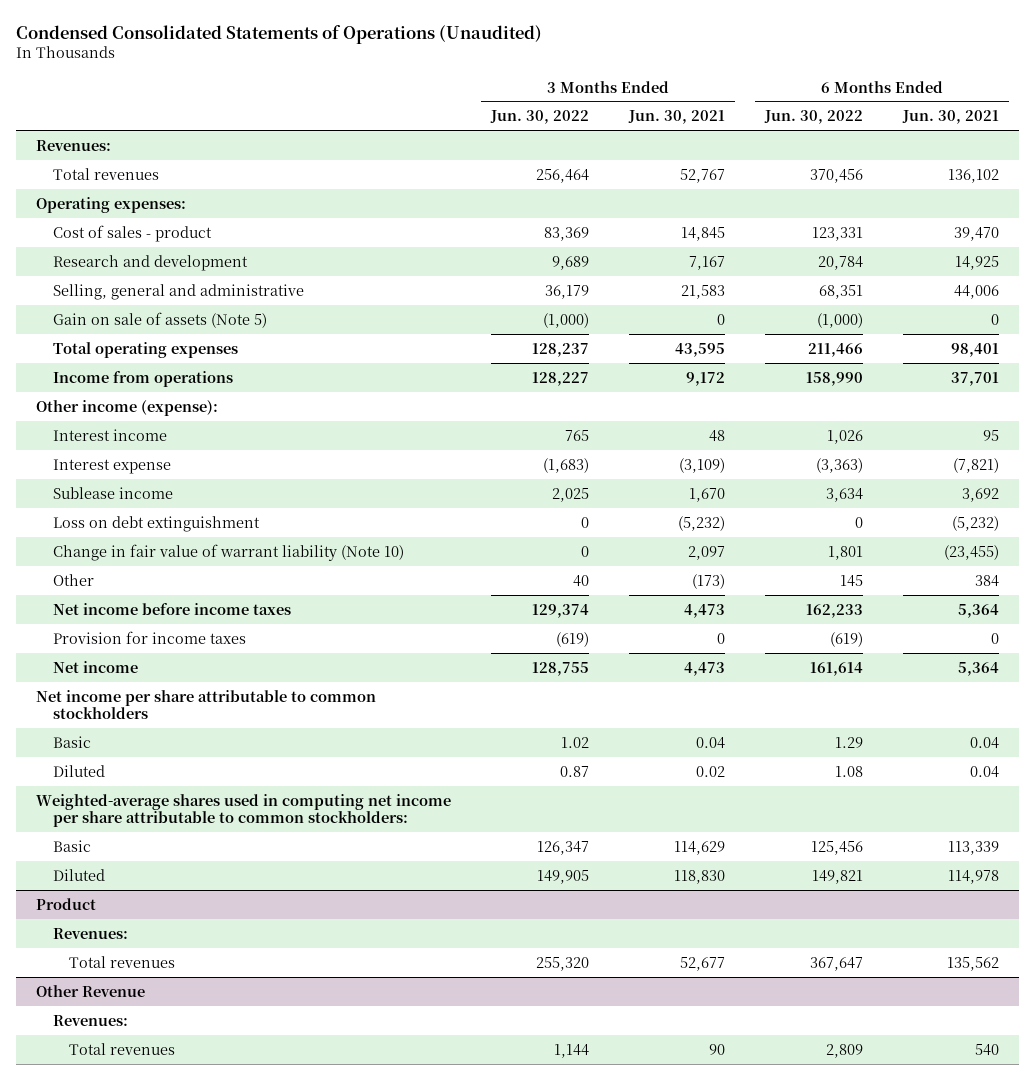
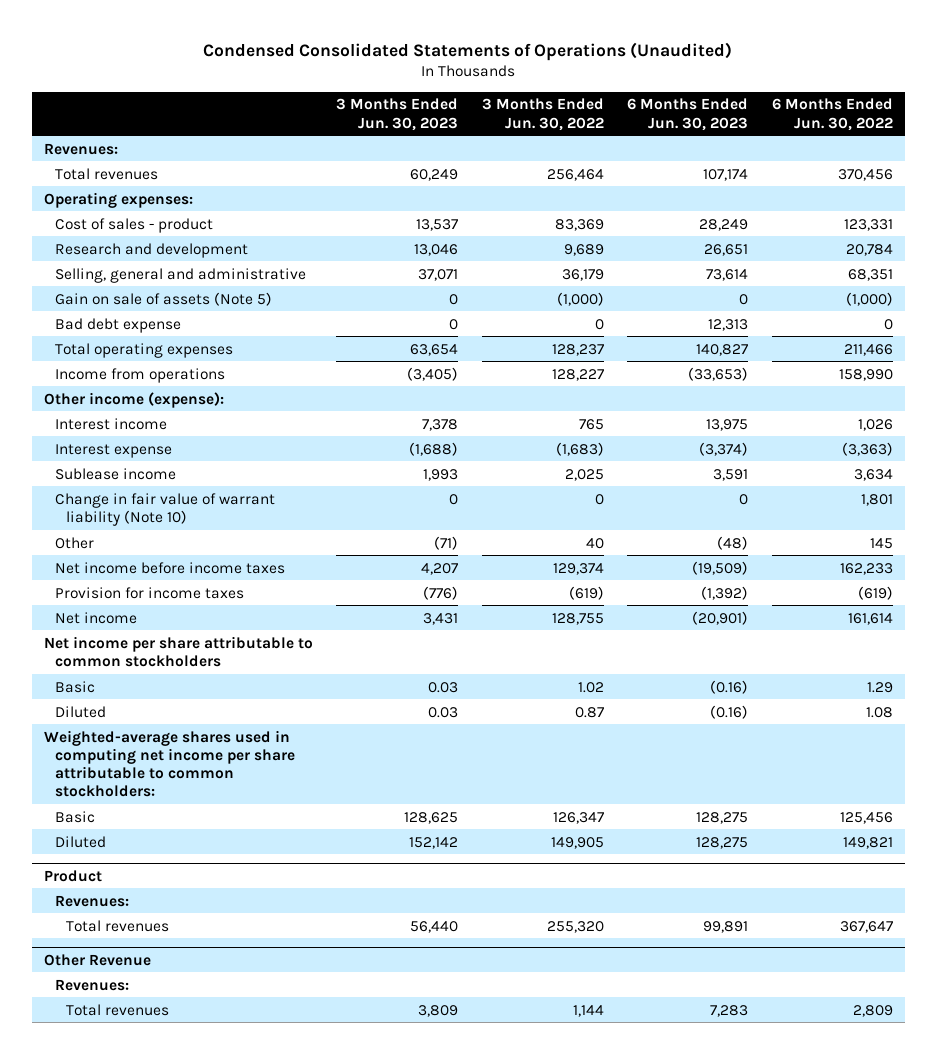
[627,110,725,125] Jun. 30, 2021 -> none
[901,110,999,125] Jun. 30, 2021 -> none
none -> [336,98,459,131] 3 Months Ended Jun. 30, 2023
none -> [627,98,749,131] 6 Months Ended Jun. 30, 2023
none -> [55,317,182,333] Bad debt expense
[52,515,260,532] Loss on debt extinguishment -> none

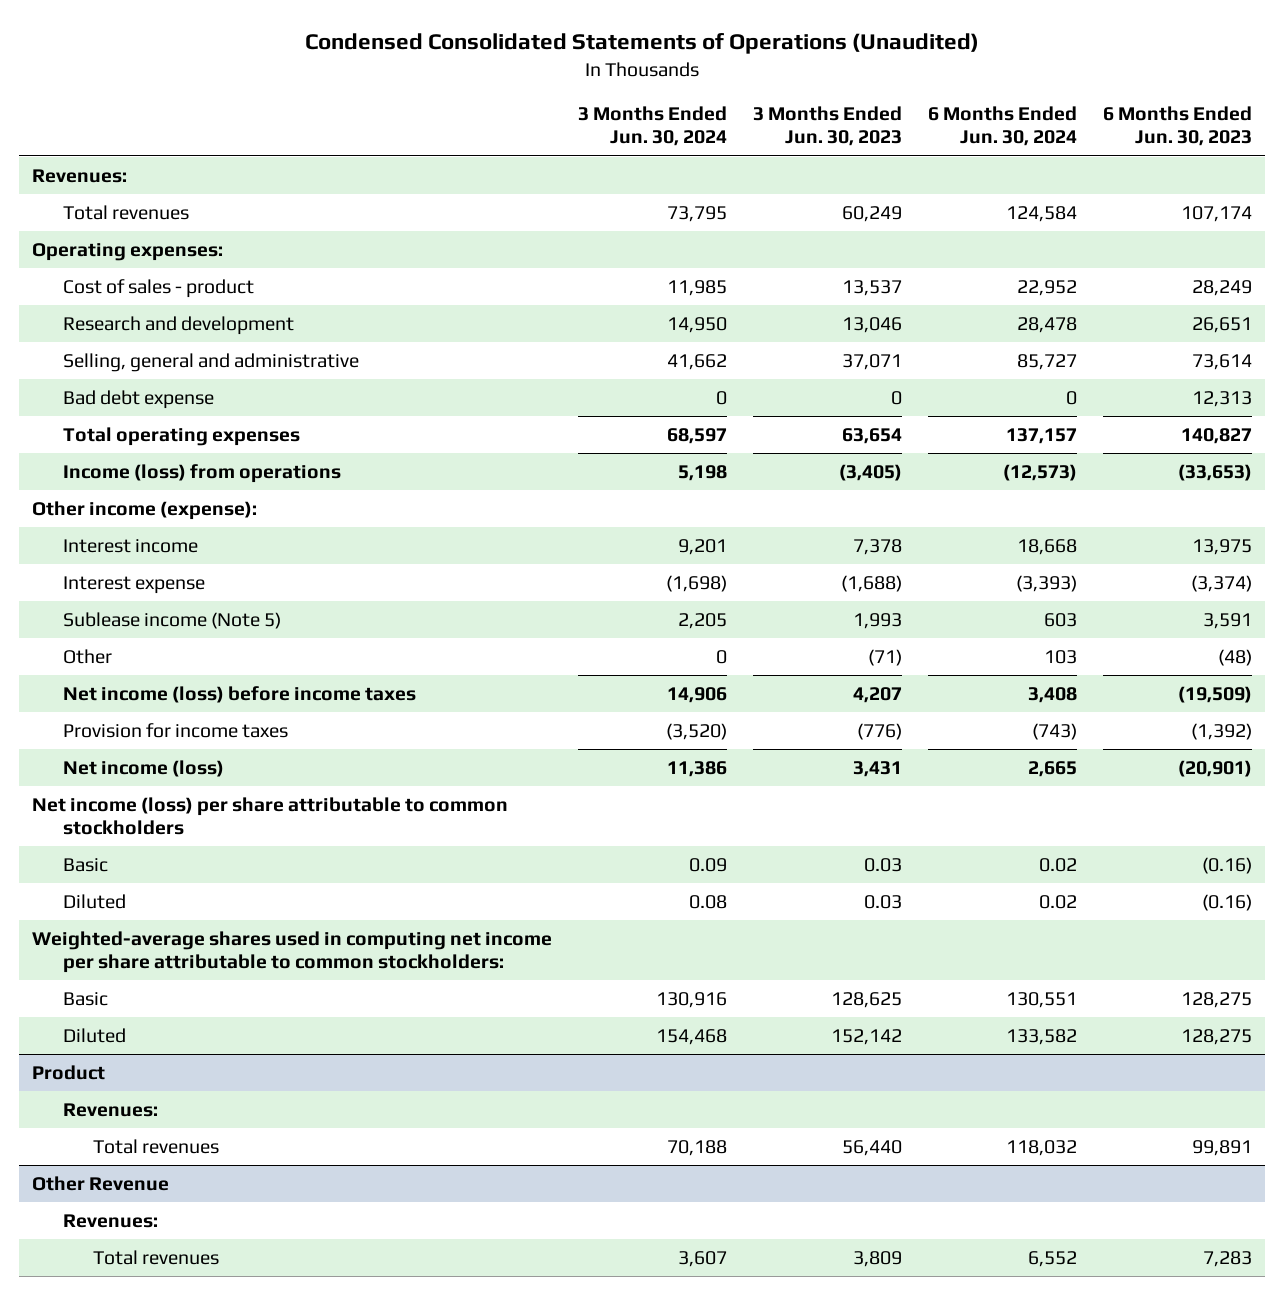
[481,98,604,131] 3 Months Ended Jun. 30, 2022 -> none
[772,98,894,131] 6 Months Ended Jun. 30, 2022 -> none
none -> [578,106,728,147] 3 Months Ended Jun. 30, 2024
none -> [927,106,1077,147] 6 Months Ended Jun. 30, 2024
[55,291,273,306] Gain on sale of assets (Note 5) -> none
[55,367,226,383] Income from operations -> [62,463,341,483] Income (loss) from operations
[55,492,276,526] Change in fair value of warrant liability (Note 10) -> none
[55,467,177,480] Sublease income -> [62,611,281,629] Sublease income (Note 5)
[55,561,286,574] Net income before income taxes -> [62,685,416,703] Net income (loss) before income taxes
[55,611,138,624] Net income -> [62,759,224,777] Net income (loss)
[43,635,313,667] Net income per share attributable to common stockholders -> [32,796,509,836] Net income (loss) per share attributable to common stockholders

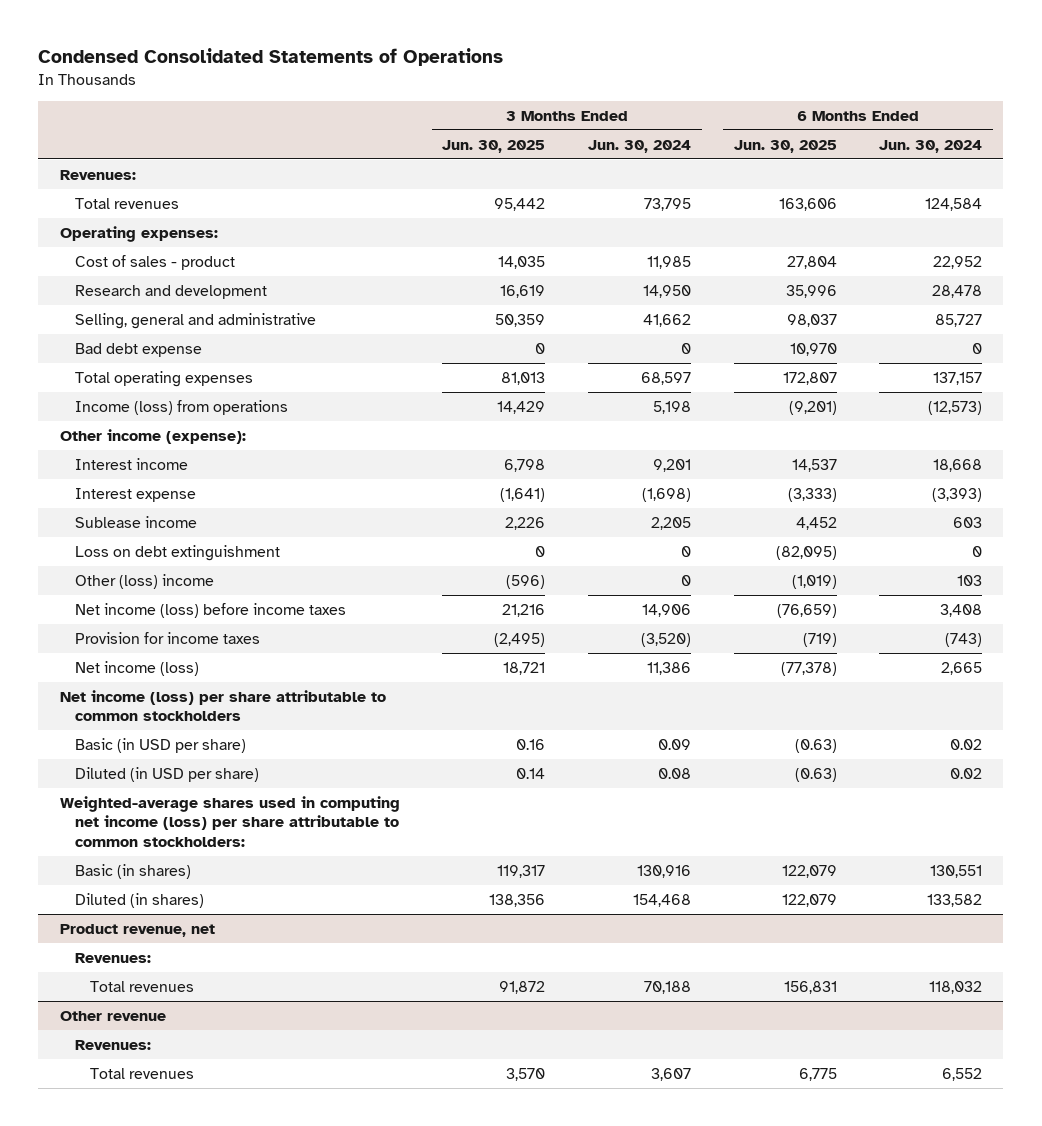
[305,33,980,55] Condensed Consolidated Statements of Operations (Unaudited) -> [38,48,504,67] Condensed Consolidated Statements of Operations
[753,106,903,147] 3 Months Ended Jun. 30, 2023 -> none
[1102,106,1252,147] 6 Months Ended Jun. 30, 2023 -> none
none -> [442,139,546,153] Jun. 30, 2025
none -> [733,139,837,153] Jun. 30, 2025
[62,611,281,629] Sublease income (Note 5) -> [74,515,197,528] Sublease income
none -> [74,544,280,561] Loss on debt extinguishment
[62,648,112,664] Other -> [74,573,214,589] Other (loss) income
[62,857,108,872] Basic -> [74,737,246,753] Basic (in USD per share)
[62,893,126,909] Diluted -> [74,766,259,782] Diluted (in USD per share)
[32,930,553,974] Weighted-average shares used in computing net income per share attributable to common stockholders: -> [59,795,400,847] Weighted-average shares used in computing net income (loss) per share attributable to common stockholders:
[62,991,108,1006] Basic -> [74,863,191,879] Basic (in shares)
[62,1027,126,1043] Diluted -> [74,892,204,908] Diluted (in shares)
[32,1064,106,1080] Product -> [59,923,215,937] Product revenue, net
[32,1175,170,1191] Other Revenue -> [59,1010,166,1021] Other revenue

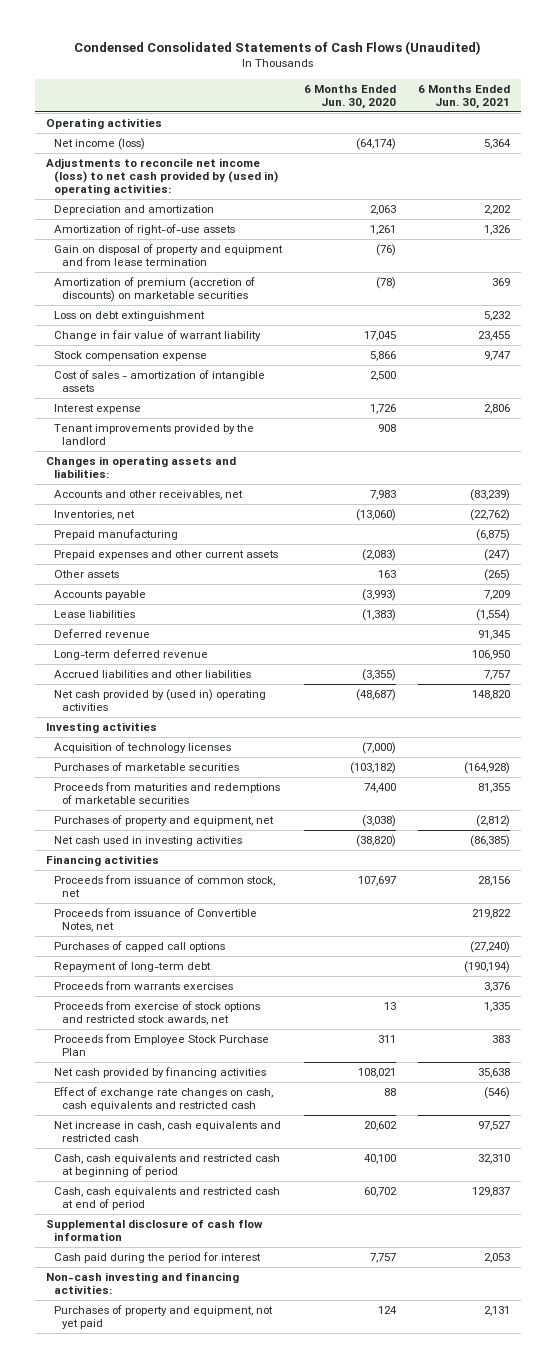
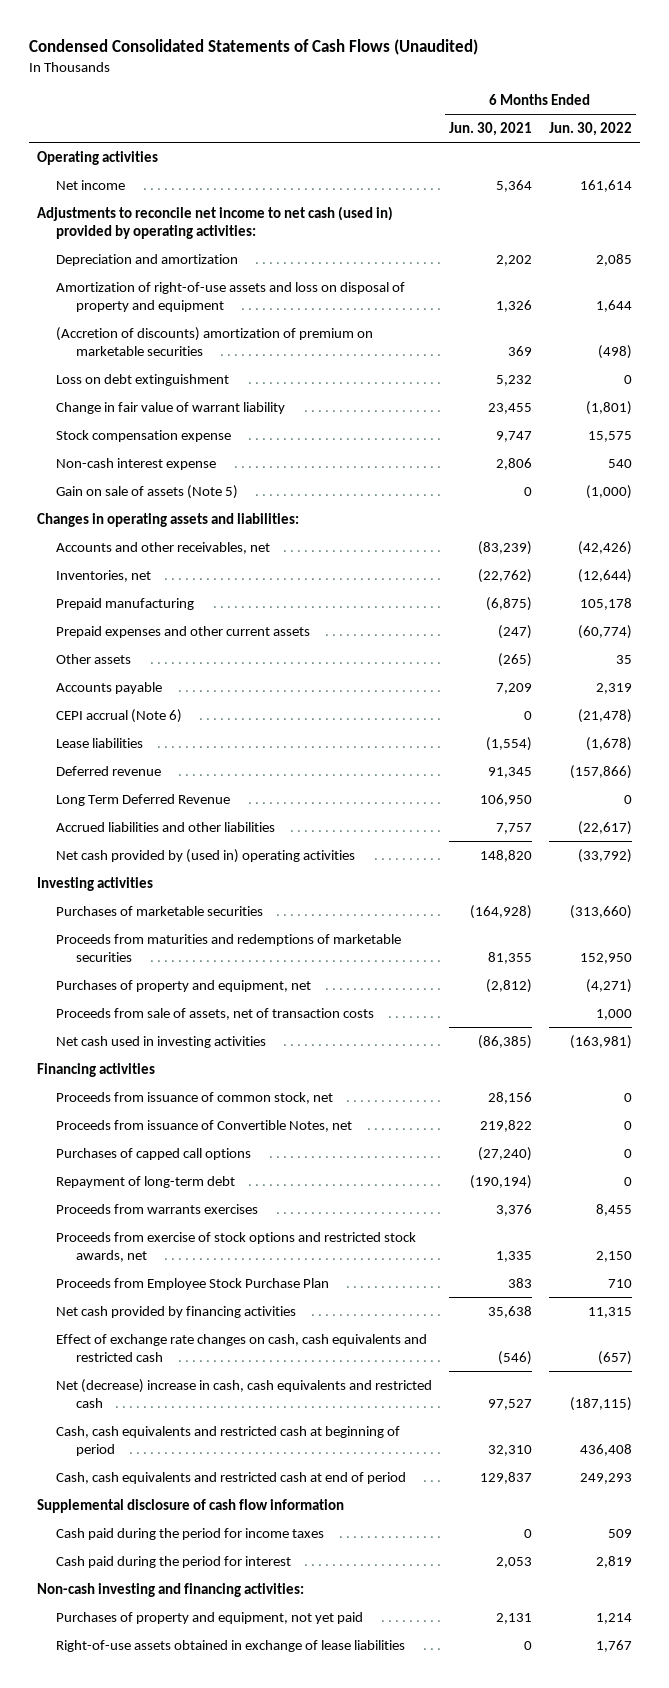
[303,84,396,109] 6 Months Ended Jun. 30, 2020 -> none
none -> [548,122,632,137] Jun. 30, 2022
[53,137,145,150] Net income (loss) -> [56,179,126,190] Net income
[45,157,278,196] Adjustments to reconcile net income (loss) to net cash provided by (used in) operating activities: -> [36,205,393,239] Adjustments to reconcile net income to net cash (used in) provided by operating activities:
[53,243,283,267] Gain on disposal of property and equipment and from lease termination -> none
[53,223,235,235] Amortization of right-of-use assets -> [56,281,406,312] Amortization of right-of-use assets and loss on disposal of property and equipment
[53,276,255,303] Amortization of premium (accretion of discounts) on marketable securities -> [56,326,374,356] (Accretion of discounts) amortization of premium on marketable securities
[53,369,265,393] Cost of sales - amortization of intangible assets -> none
[53,423,254,446] Tenant improvements provided by the landlord -> none
[53,403,141,414] Interest expense -> [56,457,217,470] Non-cash interest expense
none -> [56,484,239,499] Gain on sale of assets (Note 5)
none -> [56,708,183,723] CEPI accrual (Note 6)
[53,648,208,660] Long-term deferred revenue -> [56,793,231,806] Long Term Deferred Revenue
[53,741,231,753] Acquisition of technology licenses -> none
none -> [56,1007,375,1020] Proceeds from sale of assets, net of transaction costs
[53,1120,281,1143] Net increase in cash, cash equivalents and restricted cash -> [56,1378,433,1408] Net (decrease) increase in cash, cash equivalents and restricted cash
none -> [56,1527,325,1540] Cash paid during the period for income taxes
none -> [56,1639,406,1652] Right-of-use assets obtained in exchange of lease liabilities

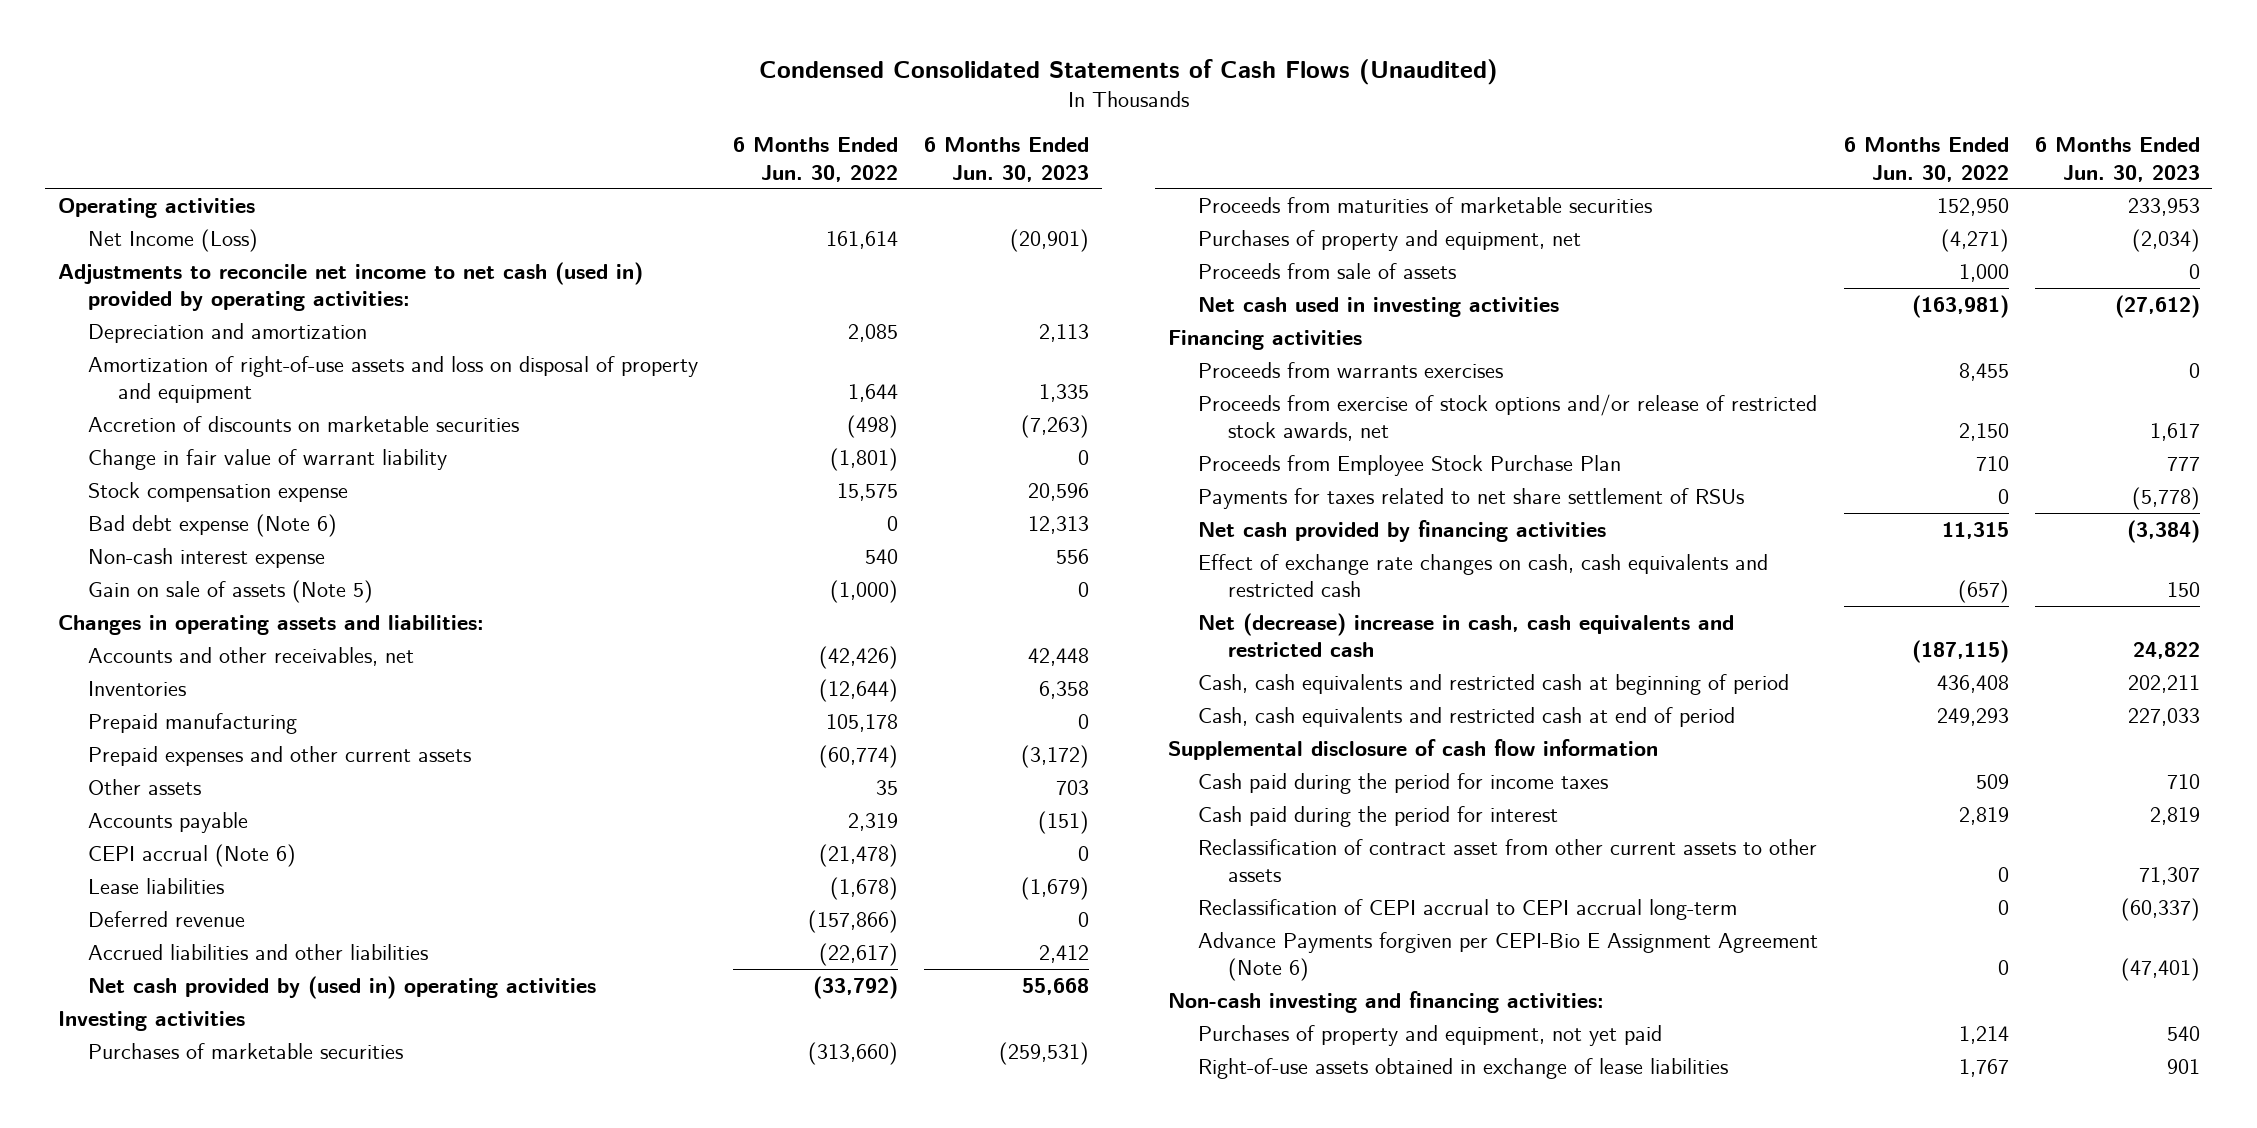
[448,122,532,137] Jun. 30, 2021 -> none
none -> [924,137,1090,182] 6 Months Ended Jun. 30, 2023
[56,179,126,190] Net income -> [87,228,258,252] Net Income (Loss)
[56,373,230,386] Loss on debt extinguishment -> none
[56,326,374,356] (Accretion of discounts) amortization of premium on marketable securities -> [87,415,519,432] Accretion of discounts on marketable securities
none -> [87,513,337,537] Bad debt expense (Note 6)
[56,569,152,582] Inventories, net -> [87,680,186,696] Inventories
[56,793,231,806] Long Term Deferred Revenue -> none
[56,933,402,962] Proceeds from maturities and redemptions of marketable securities -> [1198,196,1653,213] Proceeds from maturities of marketable securities
[56,1007,375,1020] Proceeds from sale of assets, net of transaction costs -> [1198,262,1457,279] Proceeds from sale of assets
[56,1091,334,1104] Proceeds from issuance of common stock, net -> none
[56,1119,353,1132] Proceeds from issuance of Convertible Notes, net -> none
[56,1147,252,1160] Purchases of capped call options -> none
[56,1175,236,1188] Repayment of long-term debt -> none
[56,1231,417,1262] Proceeds from exercise of stock options and restricted stock awards, net -> [1198,393,1818,442] Proceeds from exercise of stock options and/or release of restricted stock awards, net
none -> [1198,487,1745,509] Payments for taxes related to net share settlement of RSUs
none -> [1198,838,1818,883] Reclassification of contract asset from other current assets to other assets
none -> [1198,898,1738,920] Reclassification of CEPI accrual to CEPI accrual long-term
none -> [1198,931,1819,982] Advance Payments forgiven per CEPI-Bio E Assignment Agreement (Note 6)

